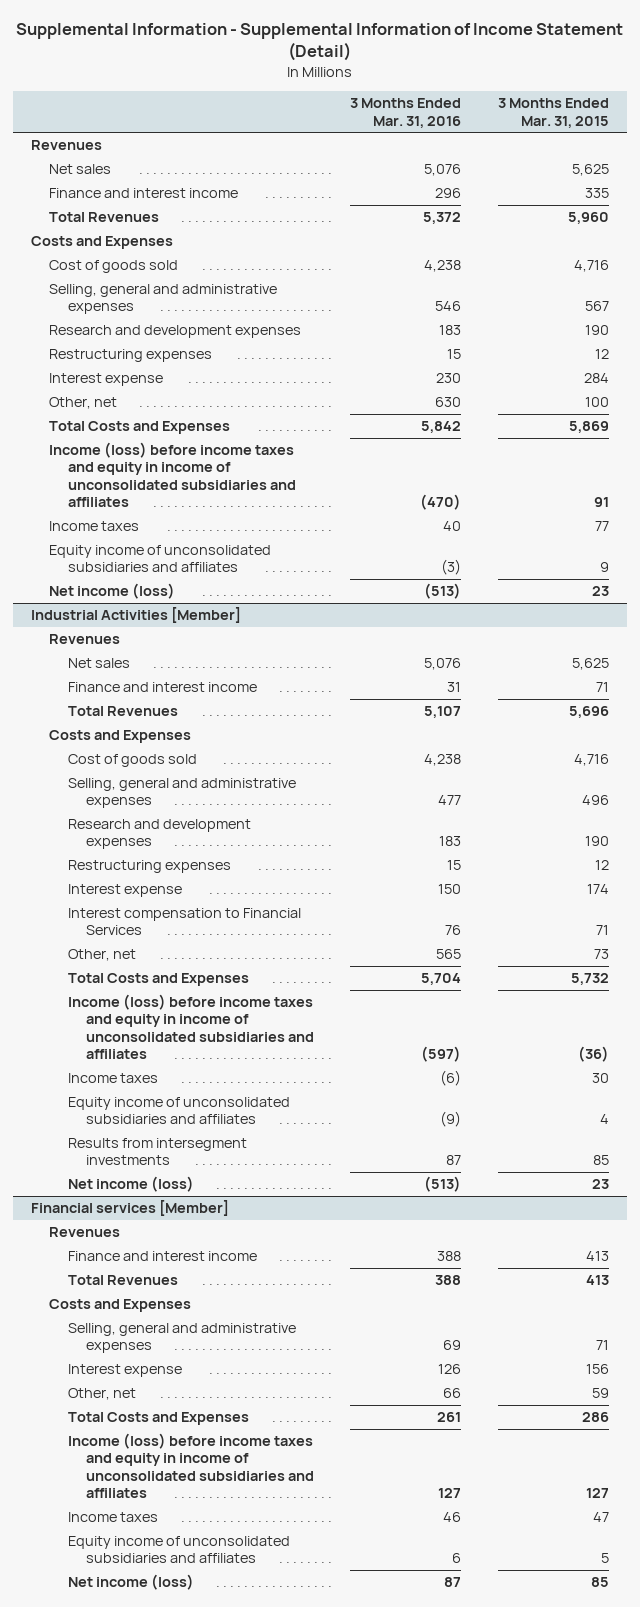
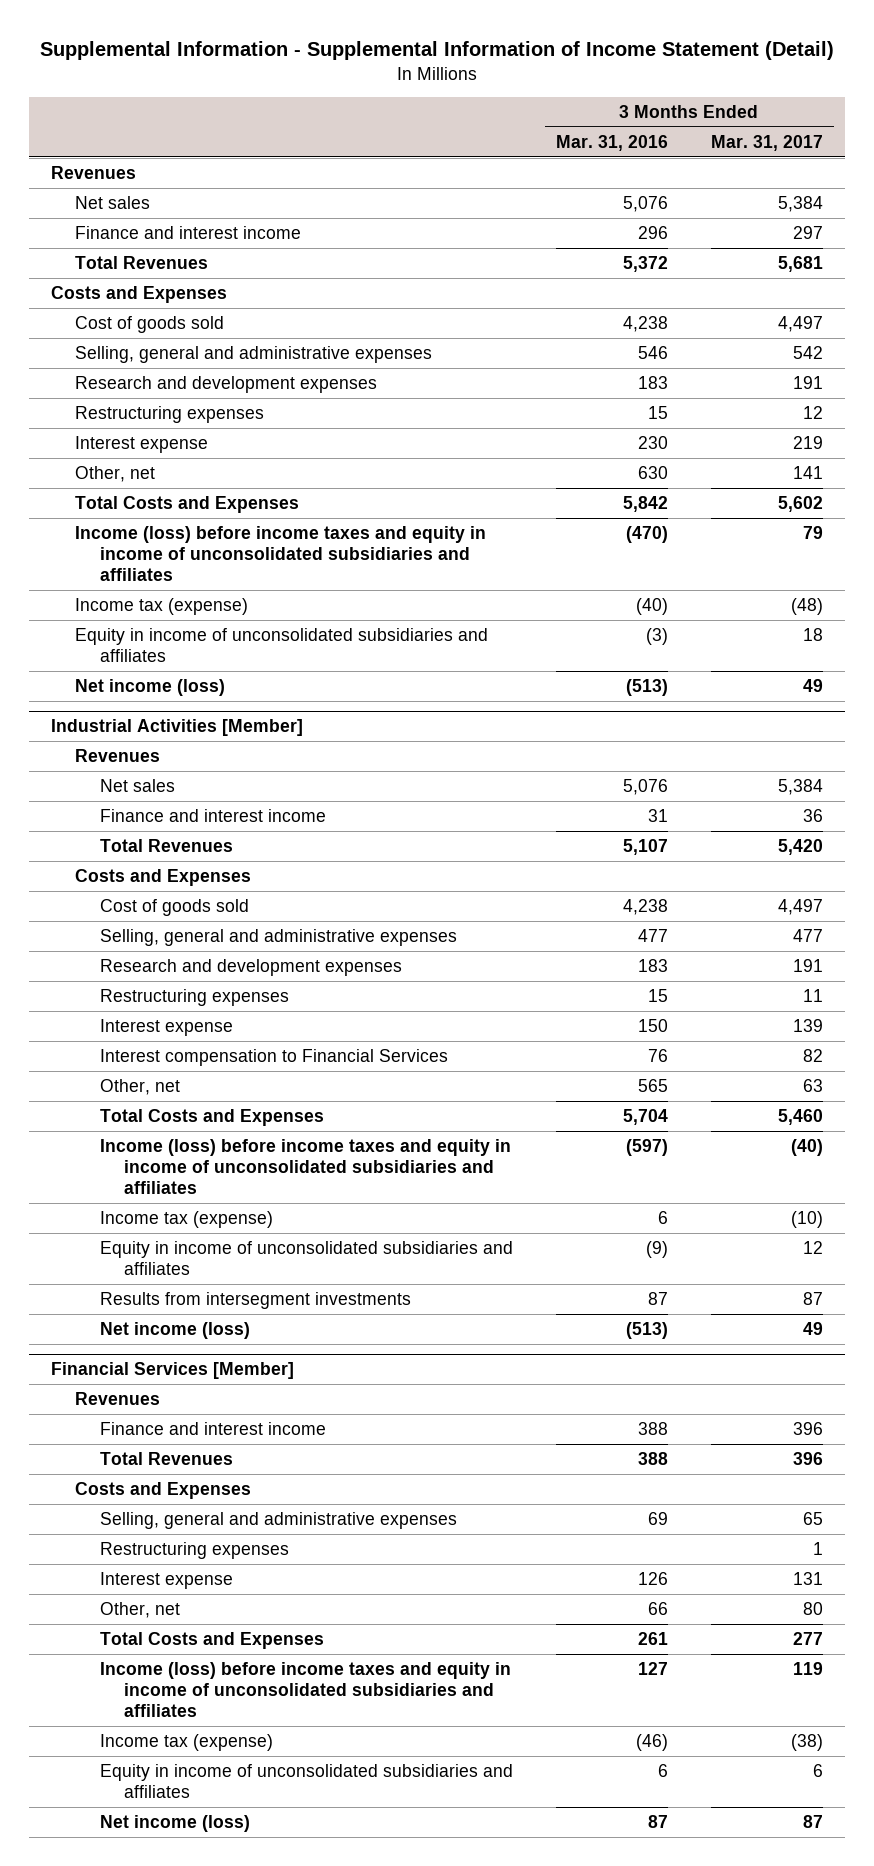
[498,98,610,128] 3 Months Ended Mar. 31, 2015 -> none
none -> [710,134,823,151] Mar. 31, 2017
[49,521,140,532] Income taxes -> [75,597,249,615] Income tax (expense)
[443,521,462,532] 40 -> [635,597,668,615] (40)
[49,545,272,573] Equity income of unconsolidated subsidiaries and affiliates -> [75,627,489,662] Equity in income of unconsolidated subsidiaries and affiliates
[67,1073,158,1084] Income taxes -> [99,1210,273,1228] Income tax (expense)
[440,1070,462,1087] (6) -> [657,1210,668,1224] 6
[67,1097,290,1125] Equity income of unconsolidated subsidiaries and affiliates -> [99,1240,513,1275] Equity in income of unconsolidated subsidiaries and affiliates
[30,1200,229,1217] Financial services [Member] -> [50,1362,294,1380] Financial Services [Member]
none -> [99,1541,289,1559] Restructuring expenses
[67,1512,158,1523] Income taxes -> [99,1733,273,1751] Income tax (expense)
[443,1512,462,1523] 46 -> [635,1733,668,1751] (46)
[67,1536,290,1564] Equity income of unconsolidated subsidiaries and affiliates -> [99,1763,513,1798] Equity in income of unconsolidated subsidiaries and affiliates

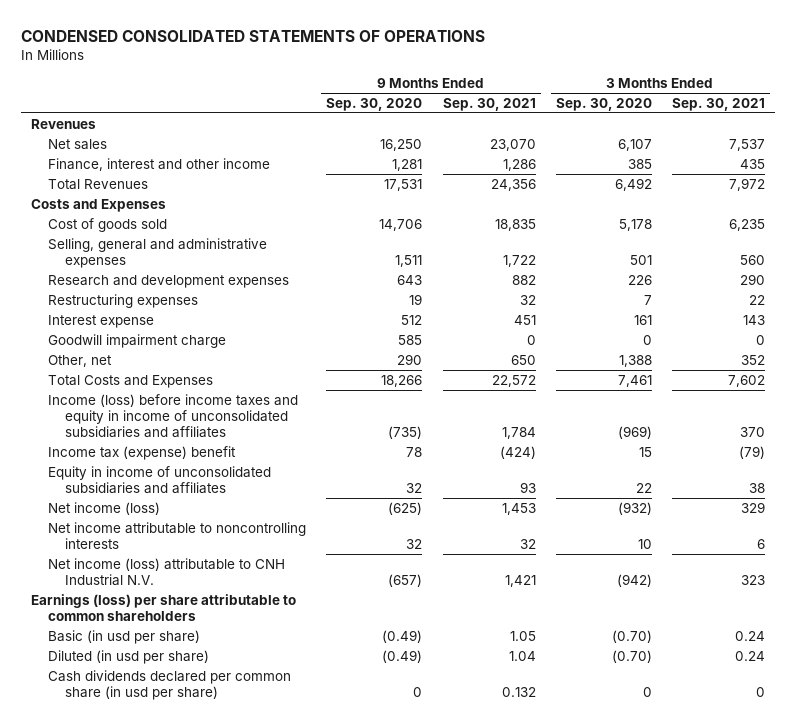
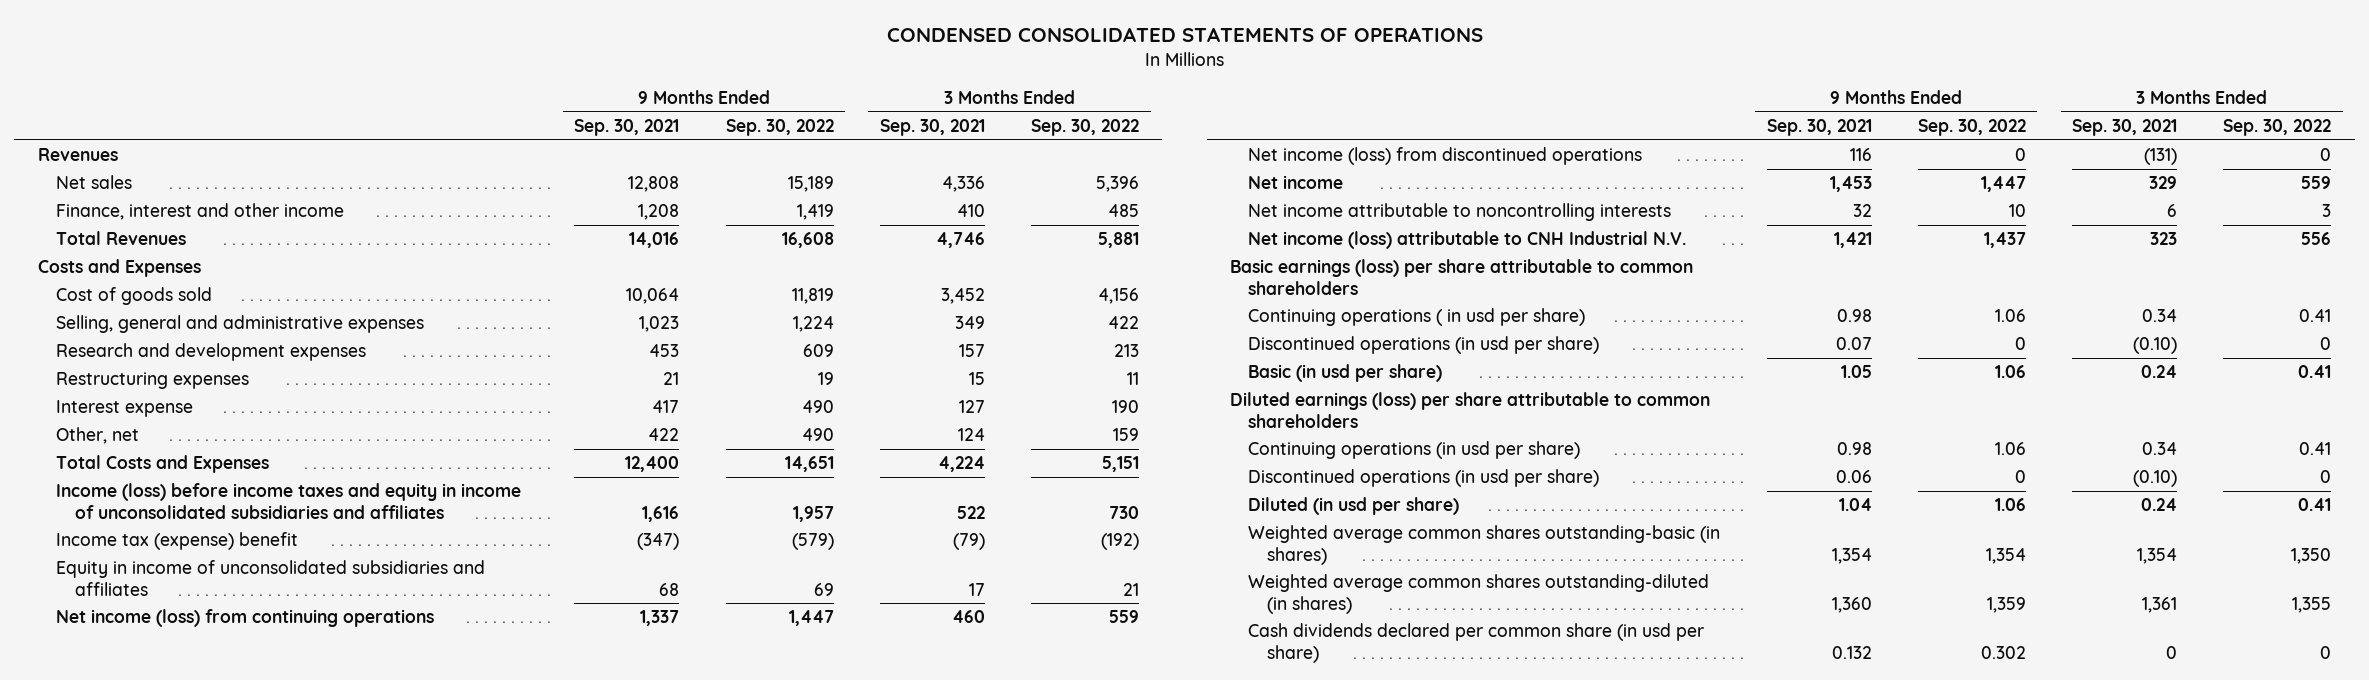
[326,97,423,111] Sep. 30, 2020 -> none
[555,97,652,111] Sep. 30, 2020 -> none
none -> [725,119,834,137] Sep. 30, 2022
none -> [1031,119,1140,137] Sep. 30, 2022
[489,138,536,151] 23,070 -> [628,176,680,193] 12,808
[729,138,766,151] 7,537 -> [941,176,985,193] 4,336
[502,158,536,171] 1,286 -> [638,204,680,221] 1,208
[740,158,766,169] 435 -> [956,204,985,218] 410
[490,178,536,191] 24,356 -> [629,232,680,249] 14,016
[729,177,766,191] 7,972 -> [935,232,985,249] 4,746
[48,333,227,348] Goodwill impairment charge -> none
[494,218,536,231] 18,835 -> [626,288,680,305] 10,064
[729,218,766,231] 6,235 -> [940,288,985,305] 3,452
[502,254,536,267] 1,722 -> [639,316,680,333] 1,023
[740,254,766,265] 560 -> [954,316,985,330] 349
[511,274,536,285] 882 -> [649,344,680,358] 453
[740,273,766,285] 290 -> [958,344,985,358] 157
[519,294,536,305] 32 -> [663,372,680,386] 21
[749,294,766,305] 22 -> [968,372,985,386] 15
[513,314,536,325] 451 -> [652,400,680,414] 417
[743,314,766,325] 143 -> [958,400,985,414] 127
[510,354,536,365] 650 -> [648,428,680,442] 422
[741,354,766,365] 352 -> [957,428,985,442] 124
[491,374,536,387] 22,572 -> [625,456,680,473] 12,400
[728,374,766,387] 7,602 -> [937,456,985,473] 4,224
[501,427,536,440] 1,784 -> [642,505,680,522] 1,616
[740,427,766,438] 370 -> [956,505,985,519] 522
[499,445,536,459] (424) -> [637,533,680,551] (347)
[519,481,536,493] 93 -> [659,582,680,596] 68
[749,482,766,493] 38 -> [968,582,985,596] 17
none -> [56,609,435,628] Net income (loss) from continuing operations
none -> [1248,147,1643,166] Net income (loss) from discontinued operations
[48,501,161,515] Net income (loss) -> [1248,175,1344,190] Net income
[31,593,297,621] Earnings (loss) per share attributable to common shareholders -> [1229,259,1693,295] Basic earnings (loss) per share attributable to common shareholders
none -> [1248,308,1586,327] Continuing operations ( in usd per share)
none -> [1248,336,1600,355] Discontinued operations (in usd per share)
none -> [1229,392,1710,428] Diluted earnings (loss) per share attributable to common shareholders
none -> [1248,441,1581,460] Continuing operations (in usd per share)
none -> [1248,469,1600,488] Discontinued operations (in usd per share)
none -> [1248,525,1721,565] Weighted average common shares outstanding-basic (in shares)
none -> [1248,574,1710,614] Weighted average common shares outstanding-diluted (in shares)

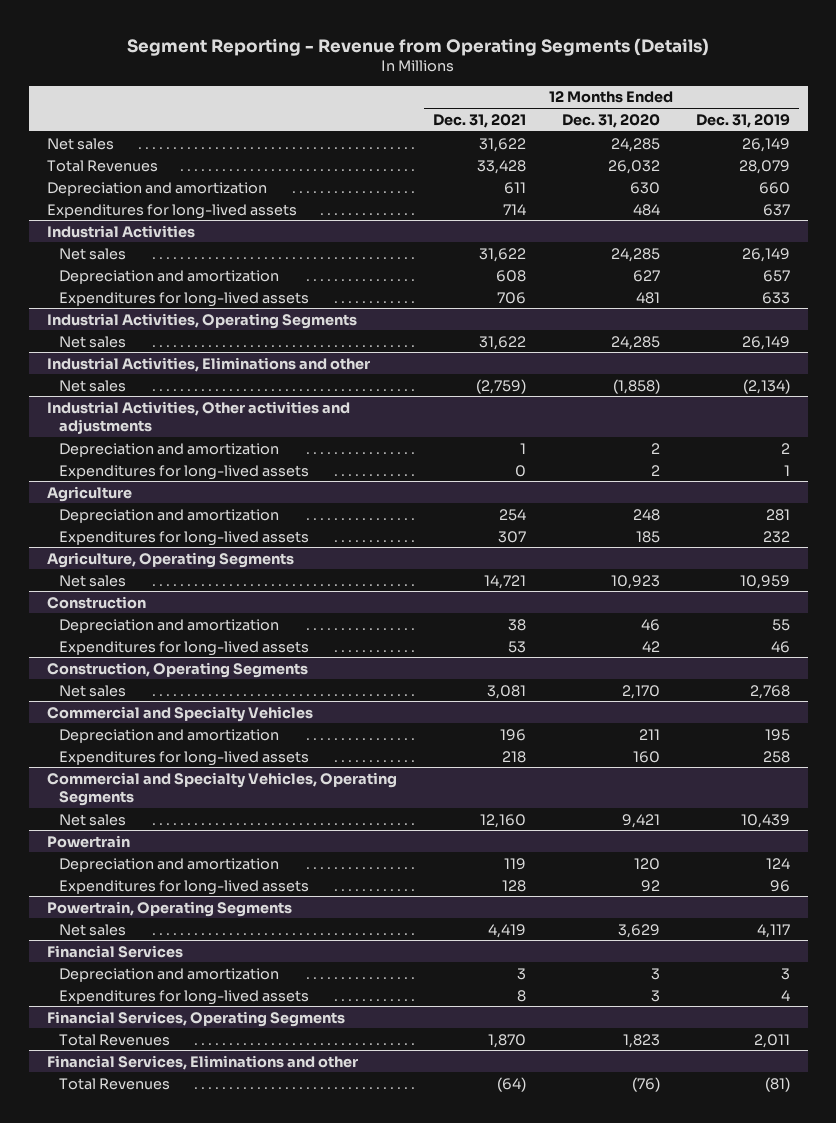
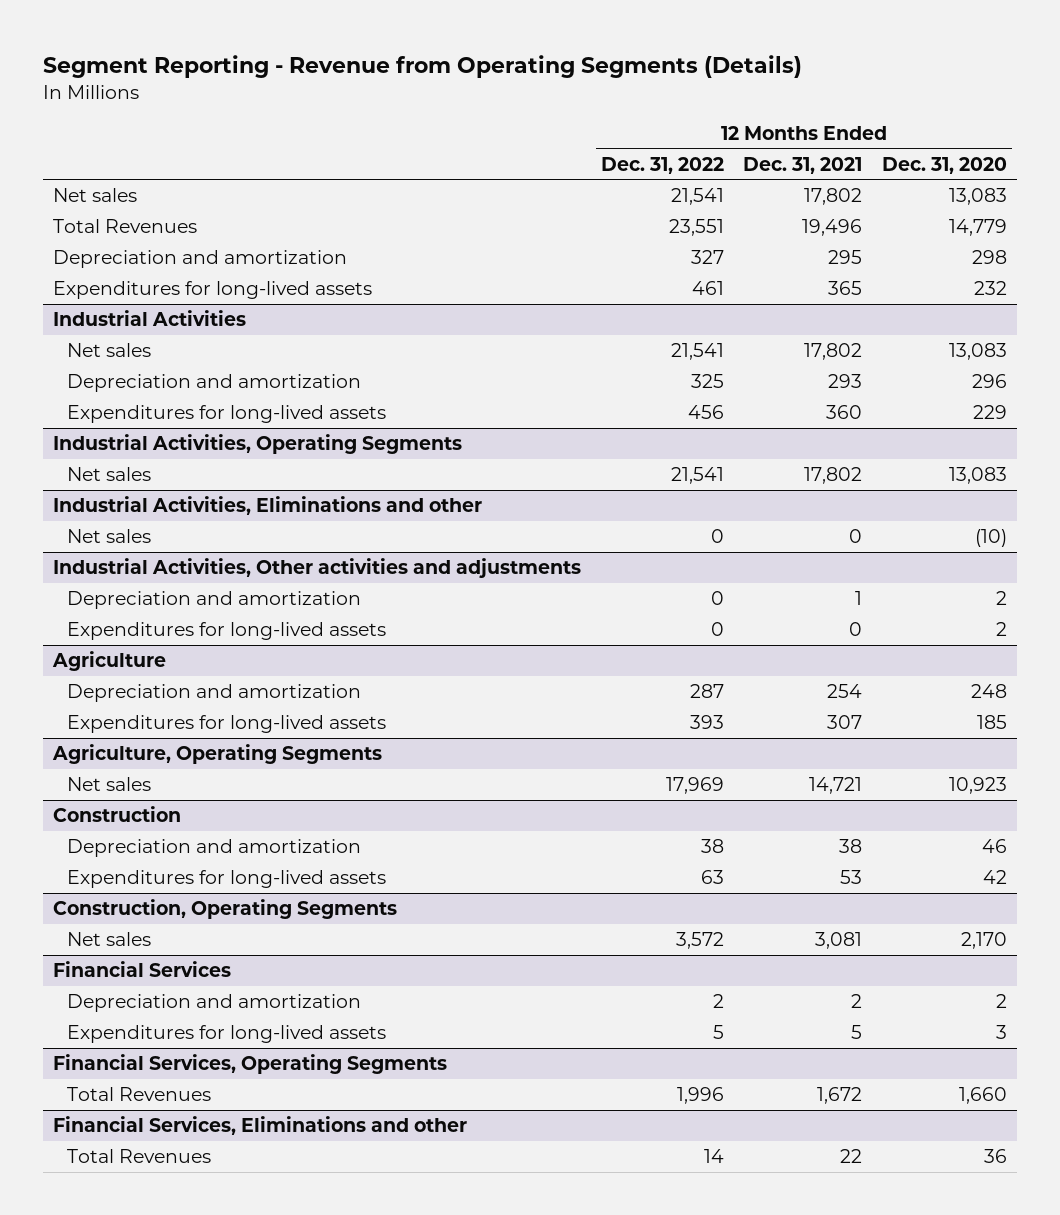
[695,113,790,128] Dec. 31, 2019 -> none
none -> [600,156,724,174] Dec. 31, 2022
[478,137,526,152] 31,622 -> [804,188,863,206] 17,802
[610,137,660,152] 24,285 -> [949,188,1008,206] 13,083
[476,159,526,174] 33,428 -> [802,219,863,237] 19,496
[607,159,660,174] 26,032 -> [949,219,1008,237] 14,779
[503,181,526,194] 611 -> [828,250,863,265] 295
[629,181,660,194] 630 -> [972,250,1008,265] 298
[502,203,526,215] 714 -> [828,281,863,296] 365
[632,203,660,216] 484 -> [974,281,1008,296] 232
[478,247,526,262] 31,622 -> [804,343,863,361] 17,802
[610,247,660,262] 24,285 -> [949,343,1008,361] 13,083
[495,269,526,282] 608 -> [828,374,863,389] 293
[632,269,660,282] 627 -> [972,374,1008,389] 296
[496,291,526,304] 706 -> [826,405,863,420] 360
[635,291,660,304] 481 -> [973,405,1008,420] 229
[478,335,526,350] 31,622 -> [804,467,863,485] 17,802
[610,335,660,350] 24,285 -> [949,467,1008,485] 13,083
[475,378,526,394] (2,759) -> [849,529,863,544] 0
[612,378,660,394] (1,858) -> [975,529,1008,548] (10)
[46,705,313,722] Commercial and Specialty Vehicles -> none
[58,728,279,743] Depreciation and amortization -> none
[58,750,309,766] Expenditures for long-lived assets -> none
[46,771,397,807] Commercial and Specialty Vehicles, Operating Segments -> none
[58,813,126,826] Net sales -> none
[46,834,130,848] Powertrain -> none
[58,857,279,872] Depreciation and amortization -> none
[58,879,309,895] Expenditures for long-lived assets -> none
[46,900,292,917] Powertrain, Operating Segments -> none
[58,923,126,936] Net sales -> none
[516,967,526,980] 3 -> [851,994,863,1009] 2
[650,967,660,980] 3 -> [996,994,1008,1009] 2
[516,989,526,1002] 8 -> [851,1025,863,1040] 5
[487,1033,526,1048] 1,870 -> [817,1087,863,1105] 1,672
[622,1033,660,1048] 1,823 -> [959,1087,1008,1105] 1,660
[496,1076,526,1092] (64) -> [840,1149,863,1164] 22
[631,1076,660,1092] (76) -> [984,1149,1008,1164] 36

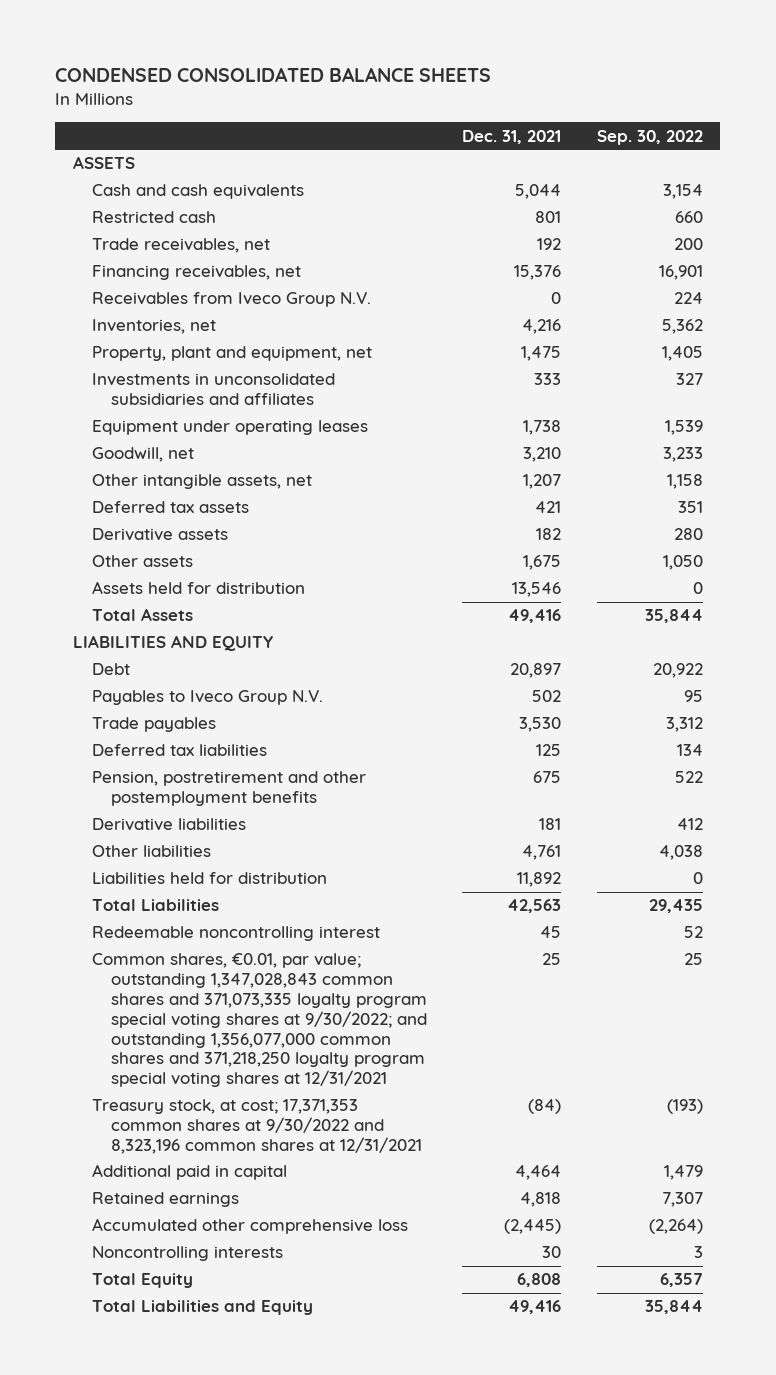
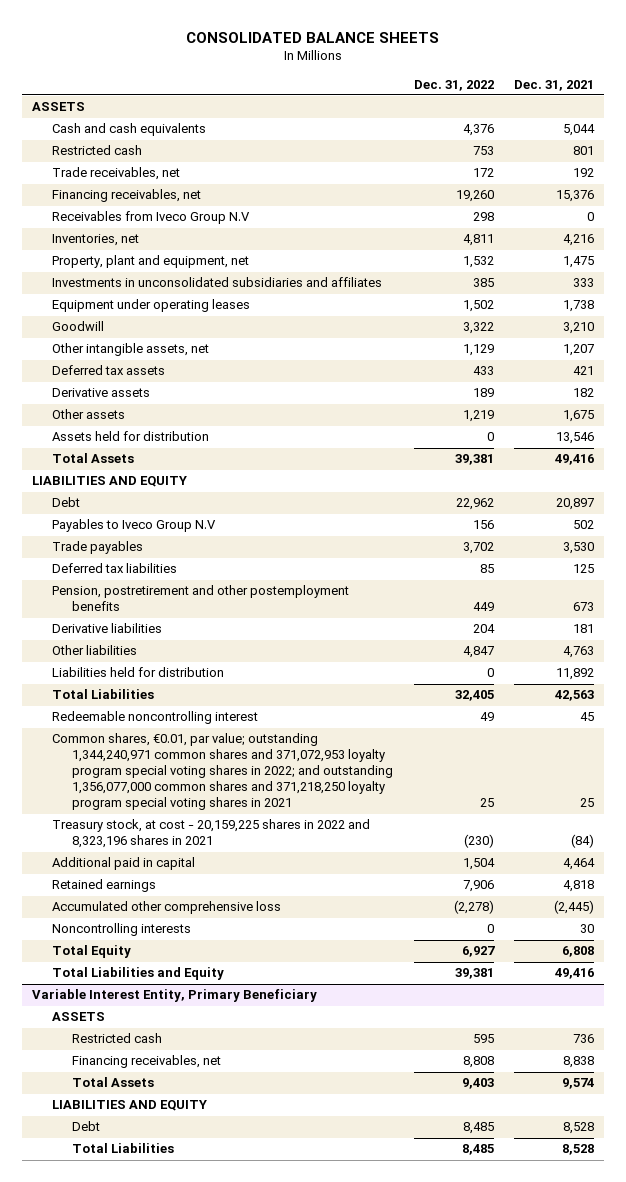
[55,66,492,82] CONDENSED CONSOLIDATED BALANCE SHEETS -> [186,31,440,43] CONSOLIDATED BALANCE SHEETS
[596,129,703,145] Sep. 30, 2022 -> none
none -> [413,79,494,91] Dec. 31, 2022
[91,292,371,308] Receivables from Iveco Group N.V. -> [52,211,251,225] Receivables from Iveco Group N.V
[91,447,194,463] Goodwill, net -> [52,321,105,332] Goodwill
[91,690,323,706] Payables to Iveco Group N.V. -> [52,519,217,533] Payables to Iveco Group N.V
[533,771,562,784] 675 -> [573,602,595,612] 673
[522,845,562,861] 4,761 -> [563,646,595,659] 4,763
[91,953,427,1088] Common shares, €0.01, par value; outstanding 1,347,028,843 common shares and 371,073,335 loyalty program special voting shares at 9/30/2022; and outstanding 1,356,077,000 common shares and 371,218,250 loyalty program special voting shares at 12/31/2021 -> [52,733,394,811] Common shares, €0.01, par value; outstanding 1,344,240,971 common shares and 371,072,953 loyalty program special voting shares in 2022; and outstanding 1,356,077,000 common shares and 371,218,250 loyalty program special voting shares in 2021
[91,1099,422,1155] Treasury stock, at cost; 17,371,353 common shares at 9/30/2022 and 8,323,196 common shares at 12/31/2021 -> [52,819,371,849] Treasury stock, at cost - 20,159,225 shares in 2022 and 8,323,196 shares in 2021
none -> [32,989,318,1003] Variable Interest Entity, Primary Beneficiary
none -> [52,1012,106,1022] ASSETS
none -> [72,1033,163,1044] Restricted cash
none -> [72,1055,222,1069] Financing receivables, net
none -> [72,1077,155,1088] Total Assets
none -> [52,1100,208,1112] LIABILITIES AND EQUITY
none -> [72,1121,101,1132] Debt
none -> [72,1143,175,1154] Total Liabilities

